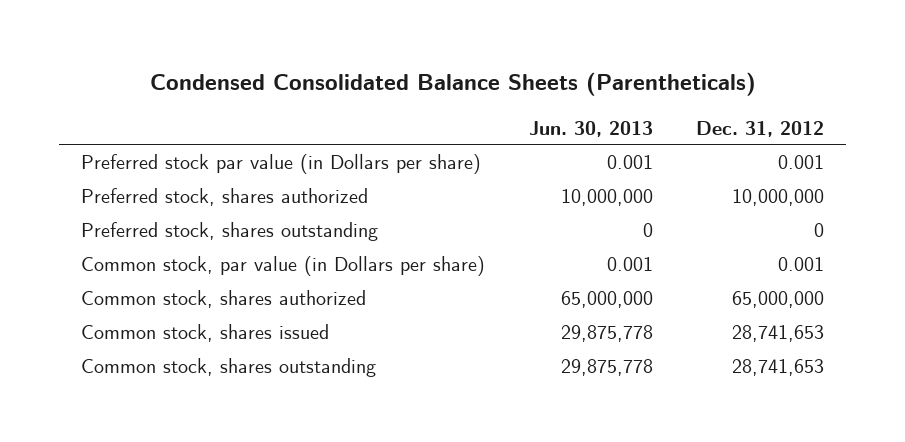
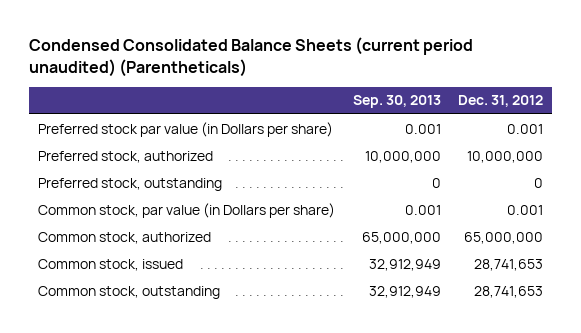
[149,72,756,97] Condensed Consolidated Balance Sheets (Parentheticals) -> [29,37,474,77] Condensed Consolidated Balance Sheets (current period unaudited) (Parentheticals)
[528,120,653,137] Jun. 30, 2013 -> none
none -> [352,95,441,109] Sep. 30, 2013
[80,187,368,206] Preferred stock, shares authorized -> [38,150,214,163] Preferred stock, authorized
[80,221,378,241] Preferred stock, shares outstanding -> [38,177,223,191] Preferred stock, outstanding
[80,289,366,308] Common stock, shares authorized -> [38,231,212,244] Common stock, authorized
[80,323,329,342] Common stock, shares issued -> [38,258,184,271] Common stock, issued
[80,357,376,377] Common stock, shares outstanding -> [38,285,221,299] Common stock, outstanding

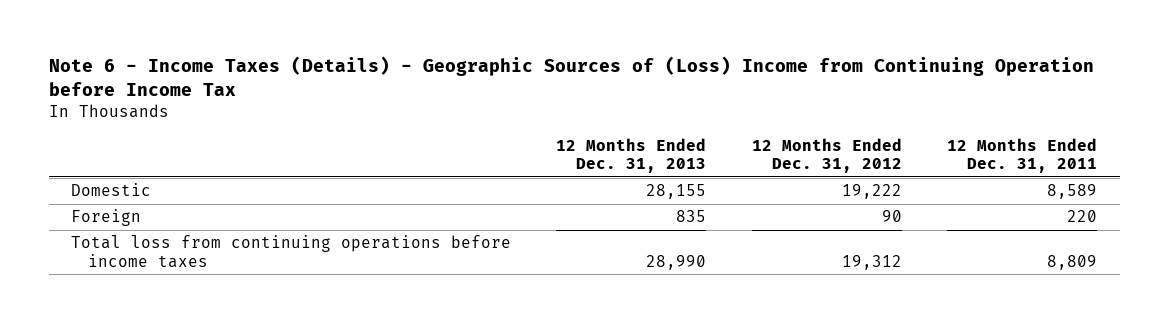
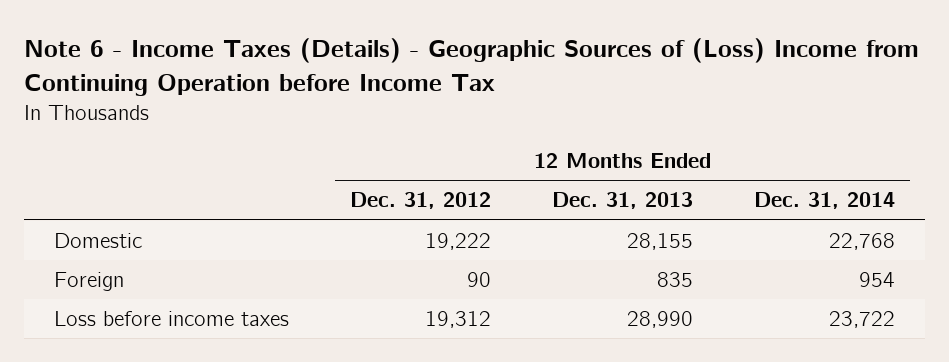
[947,137,1098,173] 12 Months Ended Dec. 31, 2011 -> none
none -> [754,192,896,210] Dec. 31, 2014
[71,235,512,268] Total loss from continuing operations before income taxes -> [54,311,290,327] Loss before income taxes

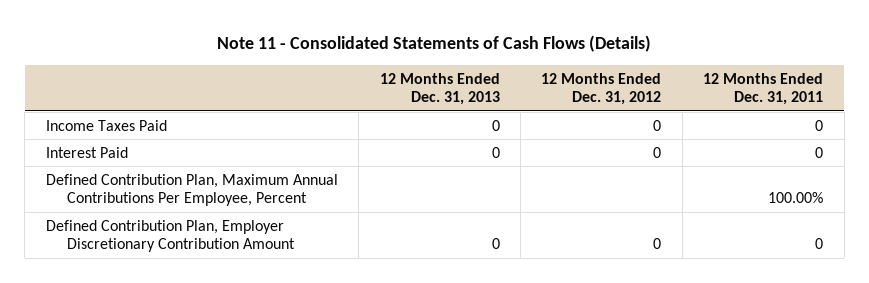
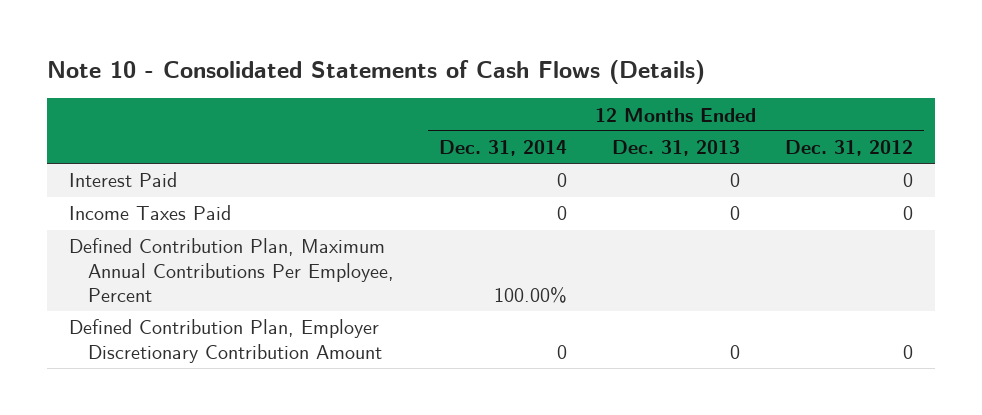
[217,35,652,53] Note 11 - Consolidated Statements of Cash Flows (Details) -> [46,59,705,84] Note 10 - Consolidated Statements of Cash Flows (Details)
[703,72,824,106] 12 Months Ended Dec. 31, 2011 -> none
none -> [439,140,568,157] Dec. 31, 2014
[45,119,167,131] Income Taxes Paid -> [69,205,232,221] Income Taxes Paid

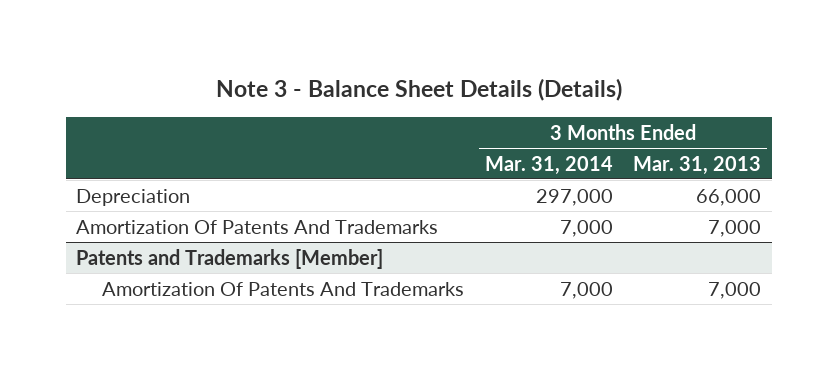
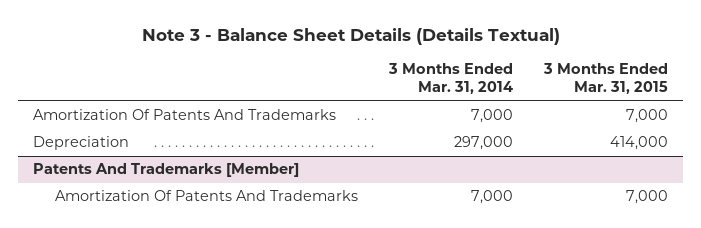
[215,78,622,102] Note 3 - Balance Sheet Details (Details) -> [141,28,560,46] Note 3 - Balance Sheet Details (Details Textual)
[633,155,762,175] Mar. 31, 2013 -> none
none -> [542,63,668,95] 3 Months Ended Mar. 31, 2015
[76,188,191,206] Depreciation -> [33,136,130,151] Depreciation
[76,248,384,269] Patents and Trademarks [Member] -> [33,163,300,178] Patents And Trademarks [Member]

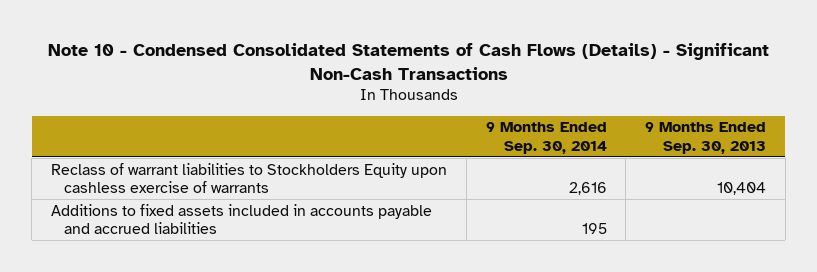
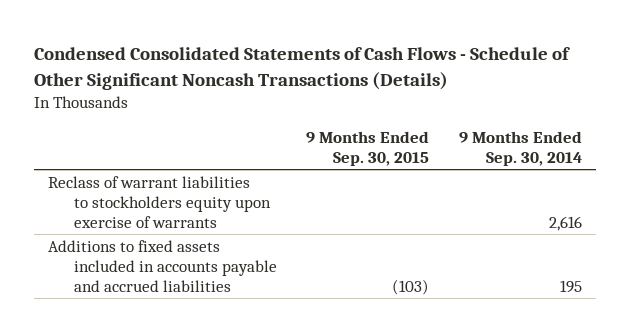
[47,42,769,80] Note 10 - Condensed Consolidated Statements of Cash Flows (Details) - Significant Non-Cash Transactions -> [33,46,570,90] Condensed Consolidated Statements of Cash Flows - Schedule of Other Significant Noncash Transactions (Details)
[645,122,767,154] 9 Months Ended Sep. 30, 2013 -> none
none -> [306,130,430,166] 9 Months Ended Sep. 30, 2015
[51,162,448,194] Reclass of warrant liabilities to Stockholders Equity upon cashless exercise of warrants -> [48,175,272,228] Reclass of warrant liabilities to stockholders equity upon exercise of warrants

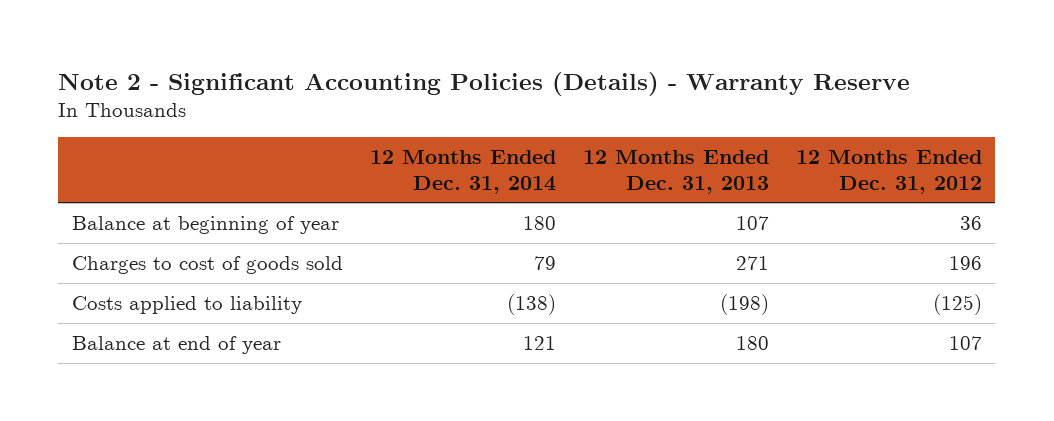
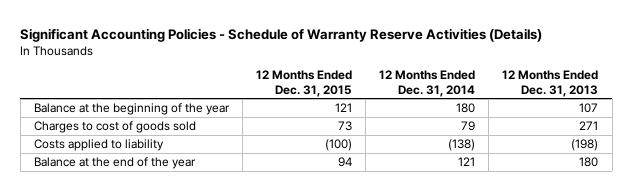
[58,71,911,96] Note 2 - Significant Accounting Policies (Details) - Warranty Reserve -> [20,27,543,42] Significant Accounting Policies - Schedule of Warranty Reserve Activities (Details)
[795,150,982,194] 12 Months Ended Dec. 31, 2012 -> none
none -> [256,70,353,97] 12 Months Ended Dec. 31, 2015
[71,215,339,234] Balance at beginning of year -> [33,103,230,116] Balance at the beginning of the year
[71,335,281,354] Balance at end of year -> [33,157,196,170] Balance at the end of the year

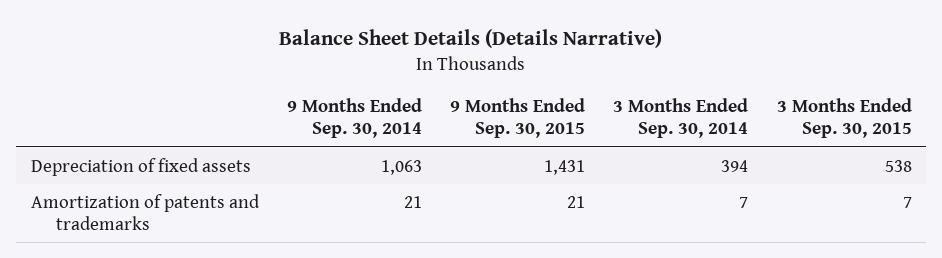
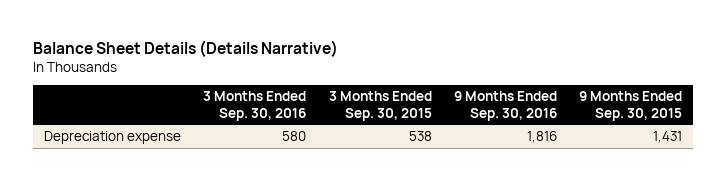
[286,98,422,139] 9 Months Ended Sep. 30, 2014 -> none
[613,98,749,139] 3 Months Ended Sep. 30, 2014 -> none
none -> [203,91,307,121] 3 Months Ended Sep. 30, 2016
none -> [453,91,557,121] 9 Months Ended Sep. 30, 2016
[30,193,260,230] Amortization of patents and trademarks -> none
[30,157,251,176] Depreciation of fixed assets -> [44,131,182,145] Depreciation expense

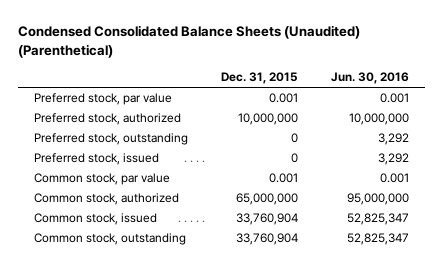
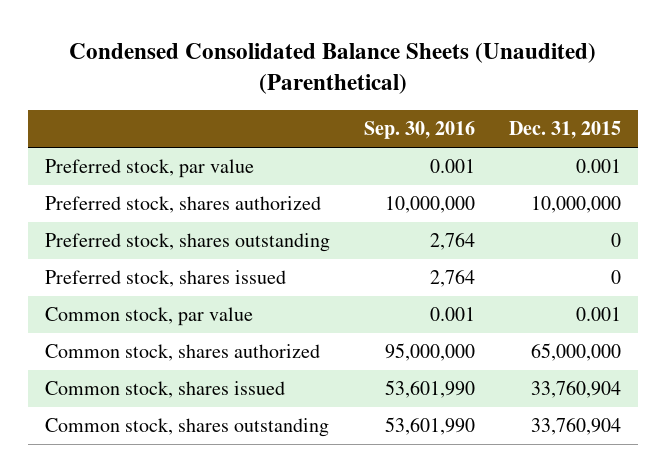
[330,72,409,85] Jun. 30, 2016 -> none
none -> [363,121,475,140] Sep. 30, 2016
[34,113,182,126] Preferred stock, authorized -> [44,196,321,214] Preferred stock, shares authorized
[34,133,189,146] Preferred stock, outstanding -> [44,233,330,253] Preferred stock, shares outstanding
[34,153,160,166] Preferred stock, issued -> [44,270,286,288] Preferred stock, shares issued
[34,193,180,206] Common stock, authorized -> [44,344,320,362] Common stock, shares authorized
[34,213,158,226] Common stock, issued -> [44,381,285,399] Common stock, shares issued
[34,233,187,246] Common stock, outstanding -> [44,418,329,438] Common stock, shares outstanding

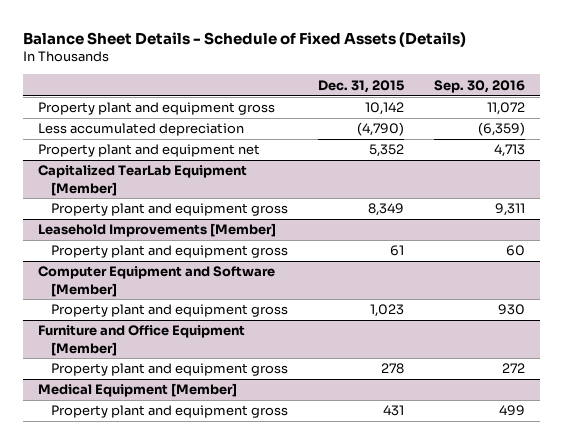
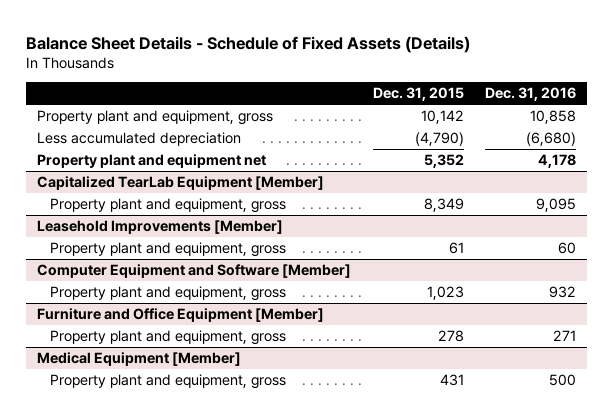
[433,79,525,93] Sep. 30, 2016 -> none
none -> [485,87,577,102] Dec. 31, 2016
[38,102,276,116] Property plant and equipment gross -> [37,109,274,125] Property plant and equipment, gross
[50,203,288,217] Property plant and equipment gross -> [50,197,287,213] Property plant and equipment, gross
[50,245,288,259] Property plant and equipment gross -> [50,241,287,257] Property plant and equipment, gross
[50,304,288,318] Property plant and equipment gross -> [50,285,287,301] Property plant and equipment, gross
[50,363,288,377] Property plant and equipment gross -> [50,329,287,345] Property plant and equipment, gross
[50,405,288,419] Property plant and equipment gross -> [50,373,287,389] Property plant and equipment, gross

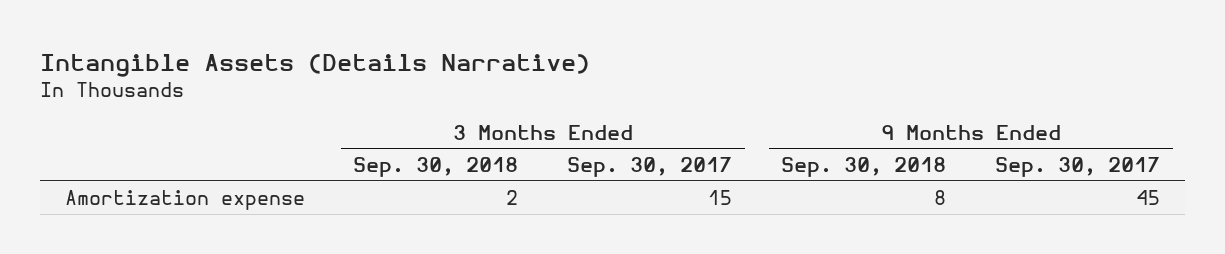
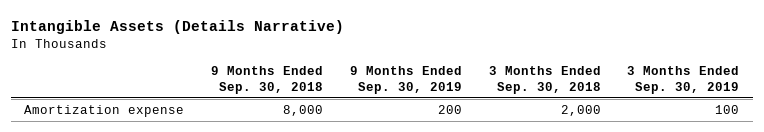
[567,157,733,178] Sep. 30, 2017 -> none
[995,157,1161,178] Sep. 30, 2017 -> none
none -> [349,66,462,94] 9 Months Ended Sep. 30, 2019
none -> [627,66,740,94] 3 Months Ended Sep. 30, 2019
[506,190,519,206] 2 -> [560,105,601,117] 2,000
[934,190,947,206] 8 -> [283,105,324,117] 8,000

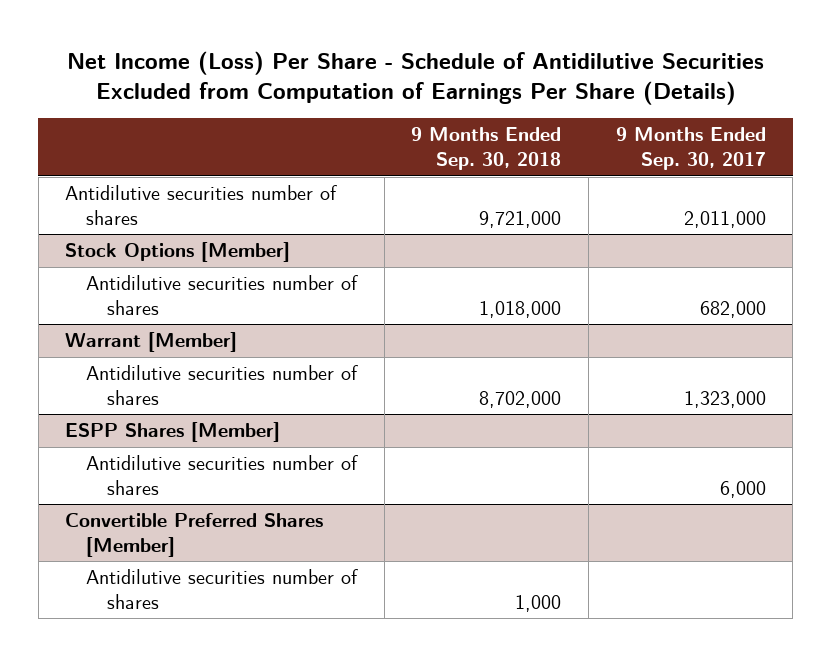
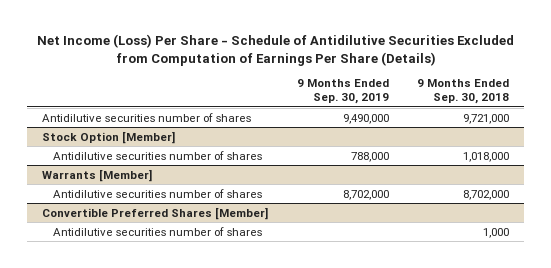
[615,127,766,171] 9 Months Ended Sep. 30, 2017 -> none
none -> [296,79,389,105] 9 Months Ended Sep. 30, 2019
[65,242,291,263] Stock Options [Member] -> [41,130,175,144] Stock Option [Member]
[65,332,238,353] Warrant [Member] -> [41,168,152,182] Warrants [Member]
[65,422,281,443] ESPP Shares [Member] -> none
[86,455,359,495] Antidilutive securities number of shares -> none

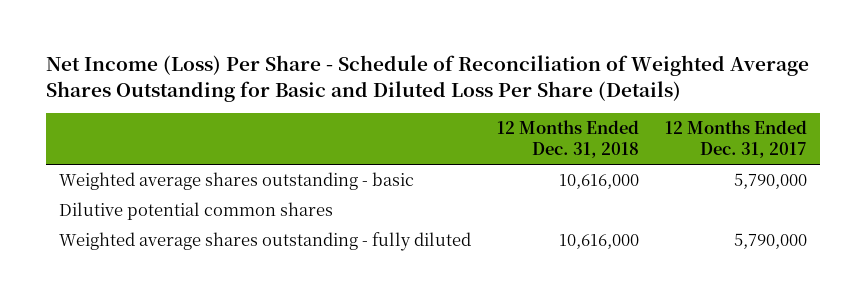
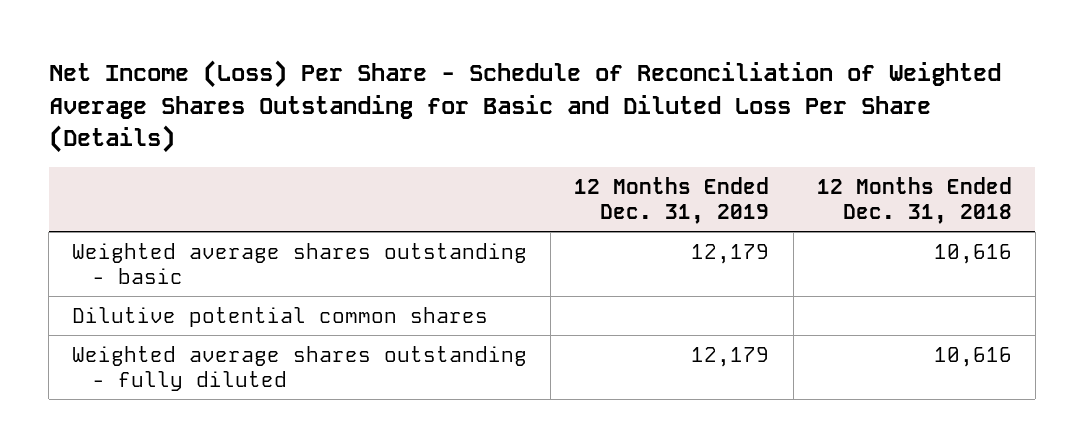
[664,120,807,158] 12 Months Ended Dec. 31, 2017 -> none
none -> [574,176,770,225] 12 Months Ended Dec. 31, 2019
[558,174,639,190] 10,616,000 -> [933,243,1012,264] 10,616
[558,234,639,250] 10,616,000 -> [933,346,1012,367] 10,616

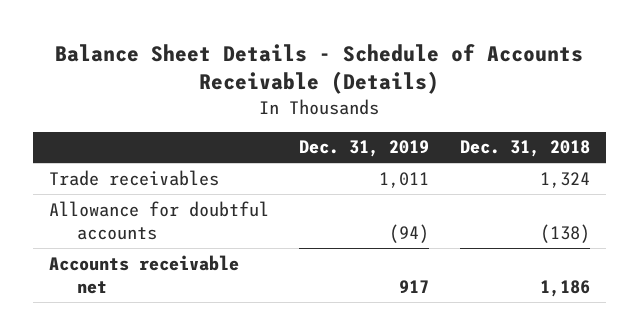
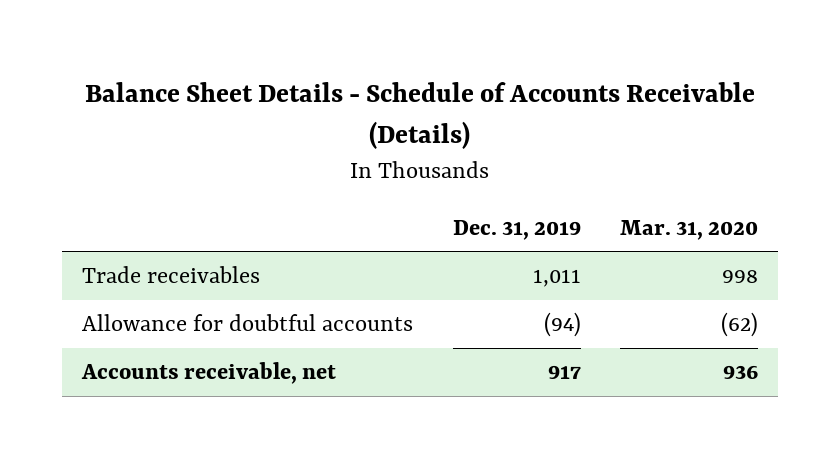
[460,140,591,158] Dec. 31, 2018 -> none
none -> [620,219,759,240] Mar. 31, 2020
[48,254,239,294] Accounts receivable net -> [80,362,336,385] Accounts receivable, net

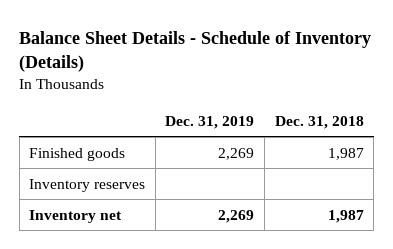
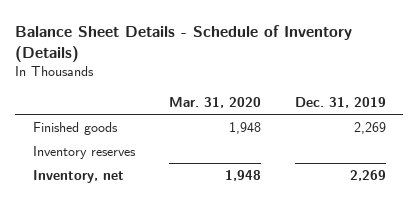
[274,115,364,129] Dec. 31, 2018 -> none
none -> [168,96,261,108] Mar. 31, 2020
[29,209,123,223] Inventory net -> [32,169,124,183] Inventory, net

